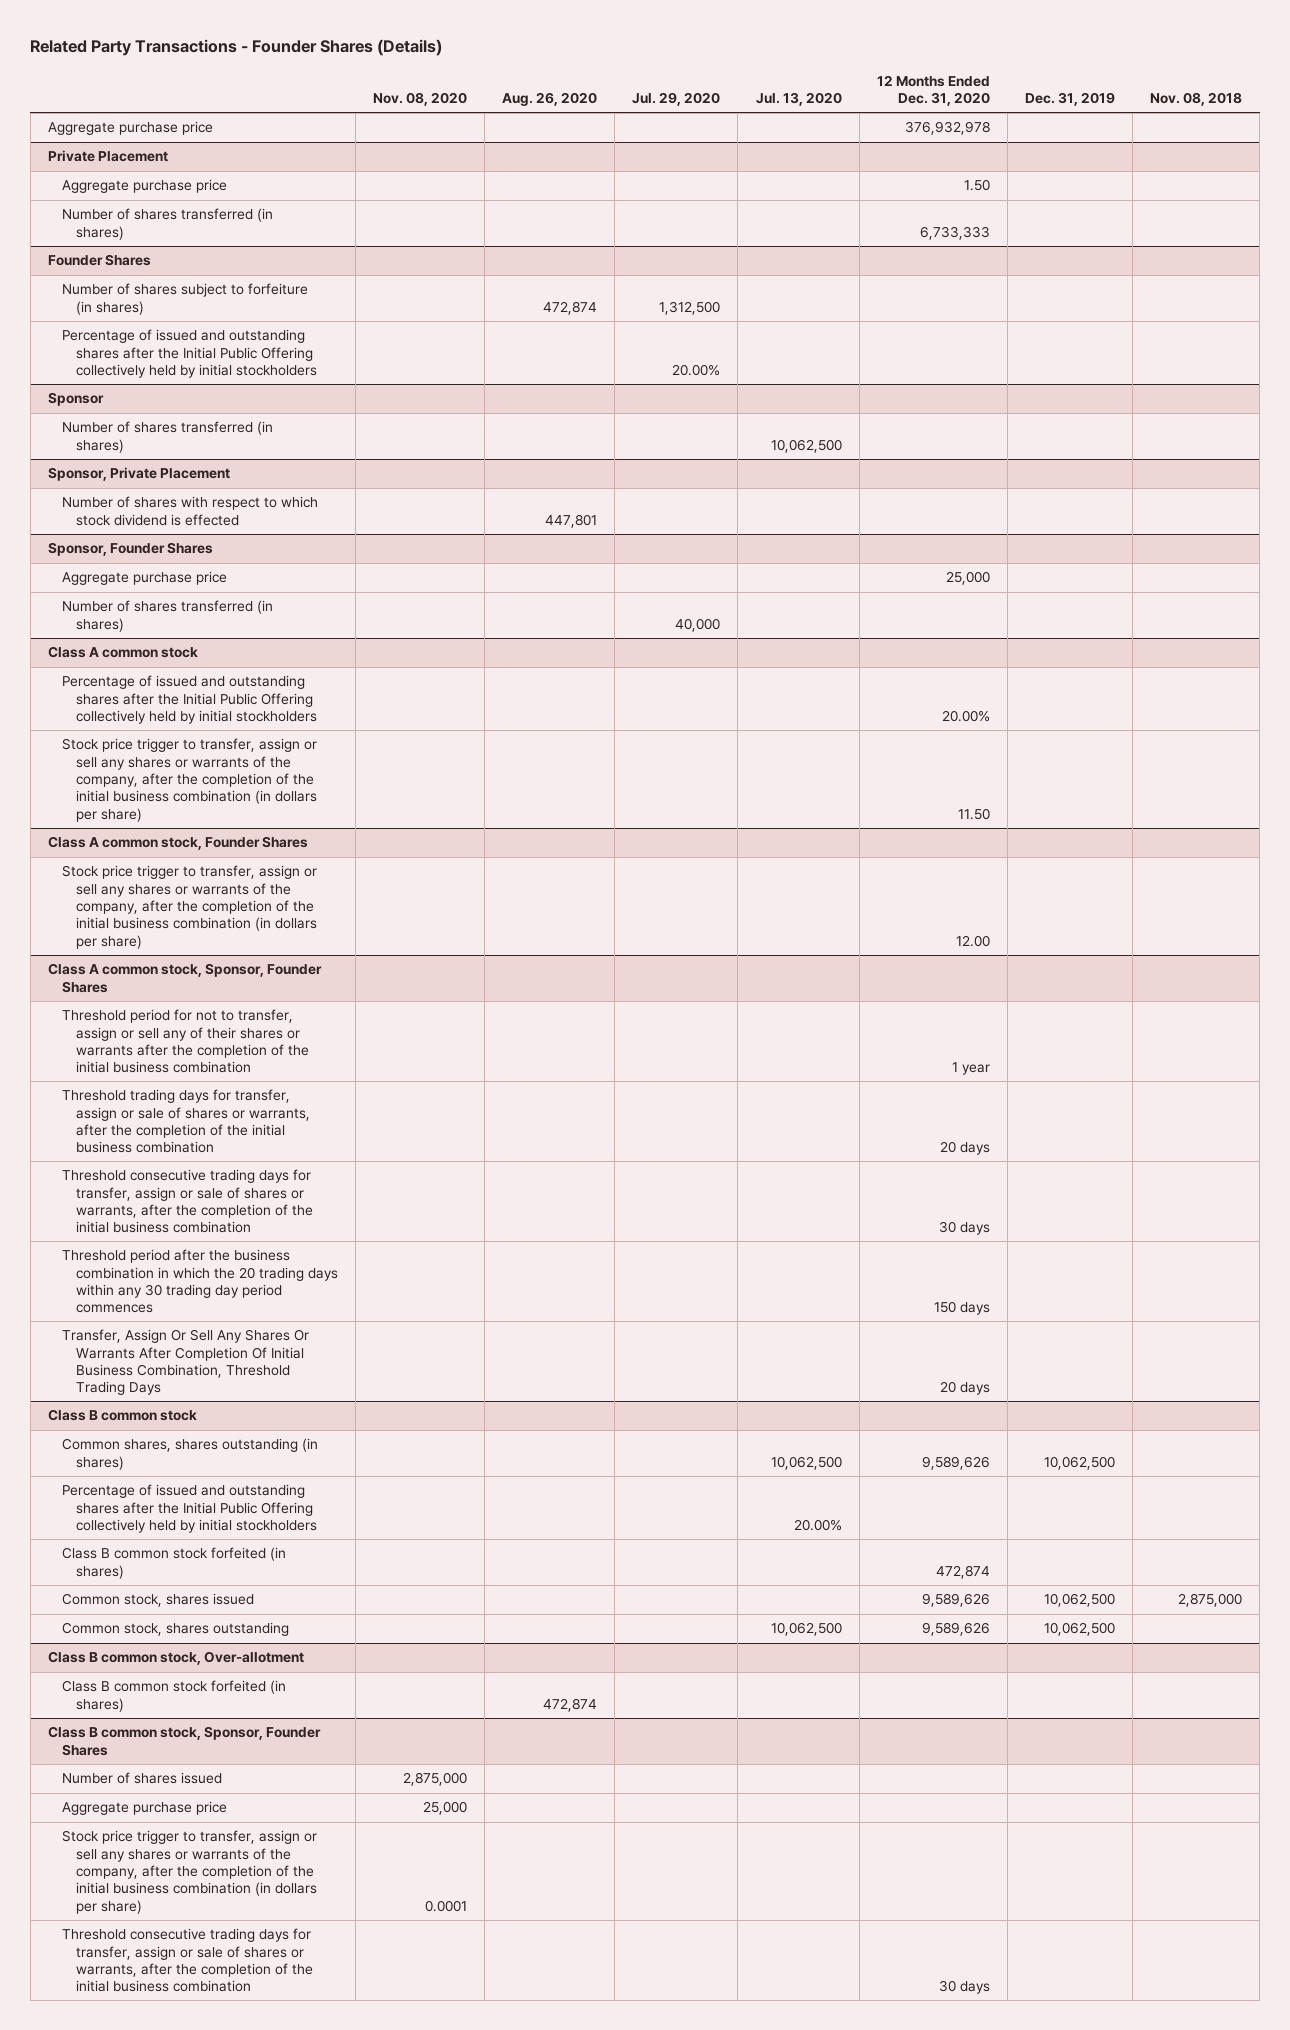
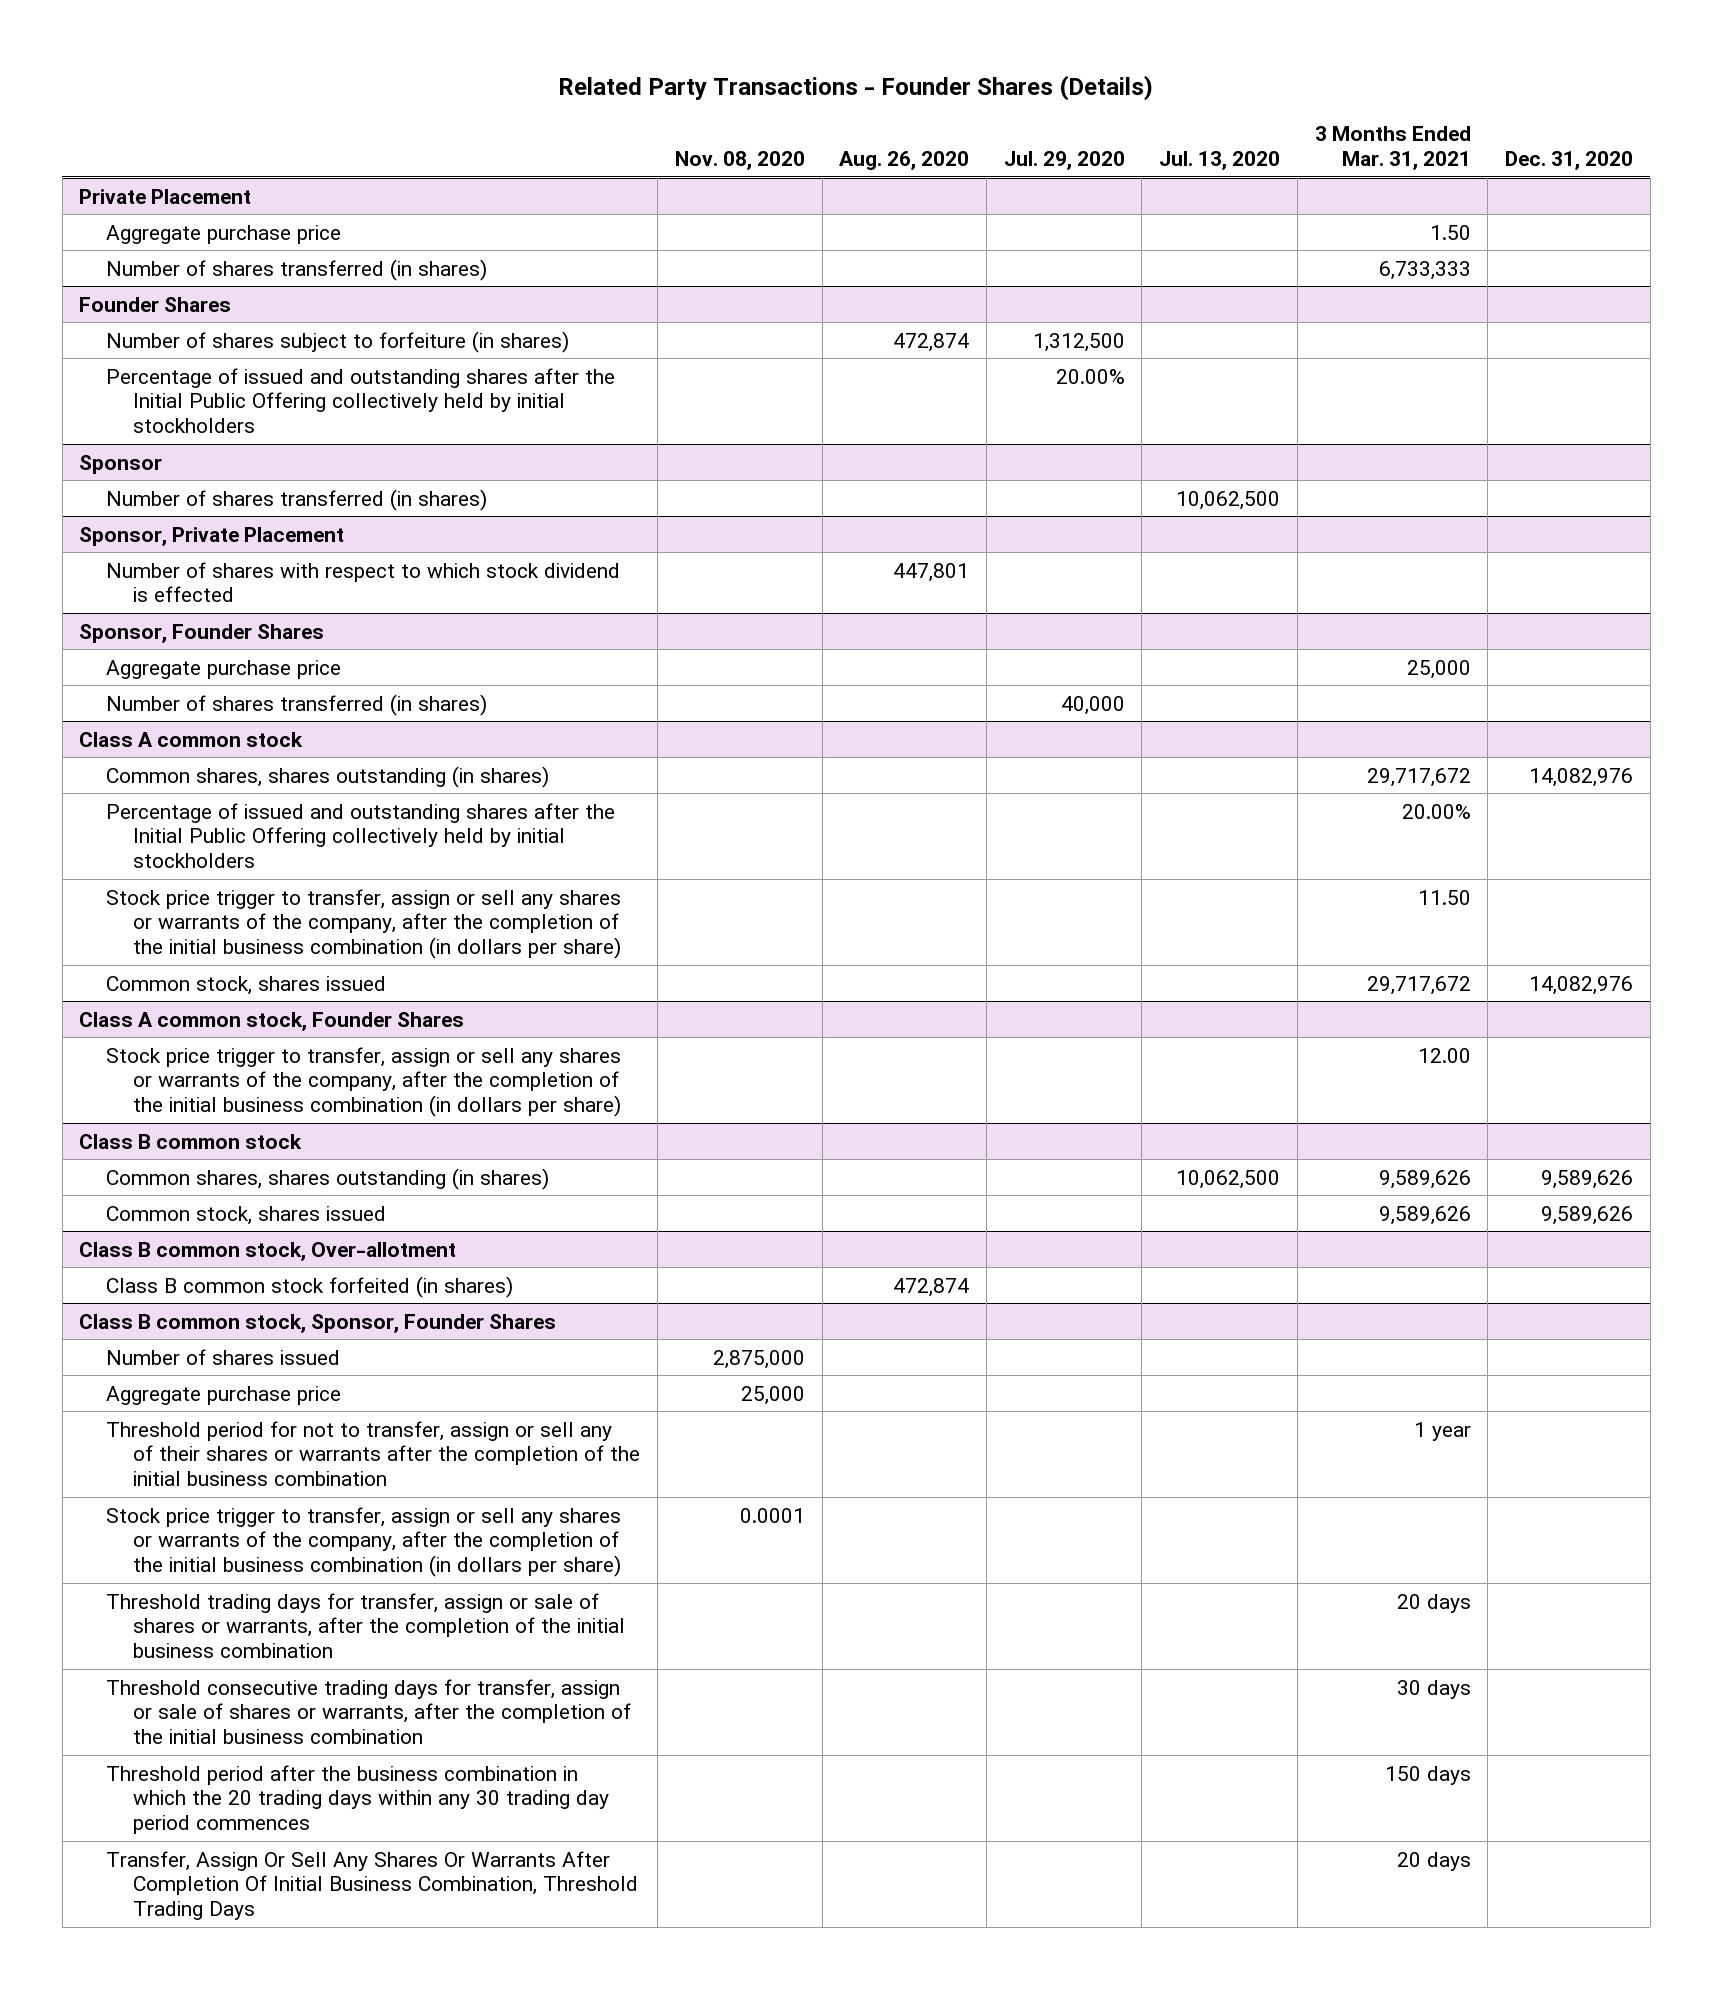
[876,74,990,106] 12 Months Ended Dec. 31, 2020 -> none
[1024,91,1115,106] Dec. 31, 2019 -> none
[1150,91,1243,106] Nov. 08, 2018 -> none
none -> [1314,126,1471,171] 3 Months Ended Mar. 31, 2021
none -> [1505,151,1634,171] Dec. 31, 2020
[47,121,213,136] Aggregate purchase price -> none
none -> [106,765,550,788] Common shares, shares outstanding (in shares)
none -> [106,975,387,995] Common stock, shares issued
[47,963,322,993] Class A common stock, Sponsor, Founder Shares -> none
[61,1009,309,1074] Threshold period for not to transfer, assign or sell any of their shares or warrants after the completion of the initial business combination -> none
[61,1089,310,1154] Threshold trading days for transfer, assign or sale of shares or warrants, after the completion of the initial business combination -> none
[61,1169,313,1234] Threshold consecutive trading days for transfer, assign or sale of shares or warrants, after the completion of the initial business combination -> none
[61,1249,338,1314] Threshold period after the business combination in which the 20 trading days within any 30 trading day period commences -> none
[61,1329,309,1396] Transfer, Assign Or Sell Any Shares Or Warrants After Completion Of Initial Business Combination, Threshold Trading Days -> none
[61,1484,317,1533] Percentage of issued and outstanding shares after the Initial Public Offering collectively held by initial stockholders -> none
[61,1547,286,1579] Class B common stock forfeited (in shares) -> none
[61,1622,289,1637] Common stock, shares outstanding -> none
none -> [106,1420,641,1487] Threshold period for not to transfer, assign or sell any of their shares or warrants after the completion of the initial business combination
none -> [106,1592,626,1659] Threshold trading days for transfer, assign or sale of shares or warrants, after the completion of the initial business combination
none -> [106,1764,610,1835] Threshold period after the business combination in which the 20 trading days within any 30 trading day period commences
none -> [106,1850,639,1921] Transfer, Assign Or Sell Any Shares Or Warrants After Completion Of Initial Business Combination, Threshold Trading Days

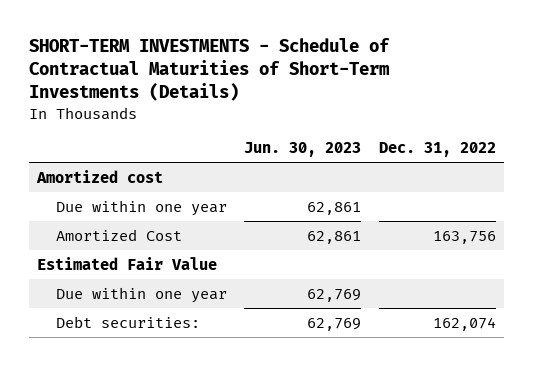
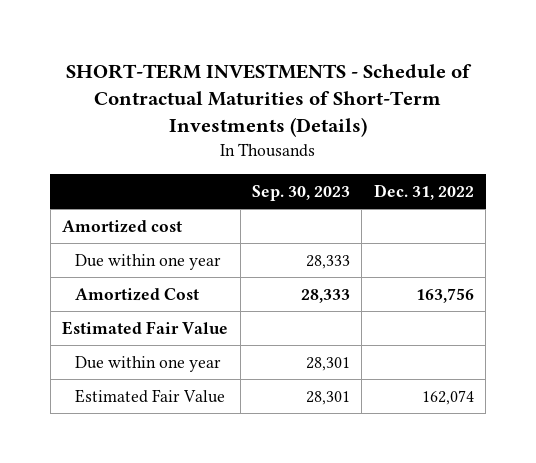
[244,142,362,158] Jun. 30, 2023 -> none
none -> [251,184,350,201] Sep. 30, 2023
[55,315,200,328] Debt securities: -> [75,388,226,403] Estimated Fair Value

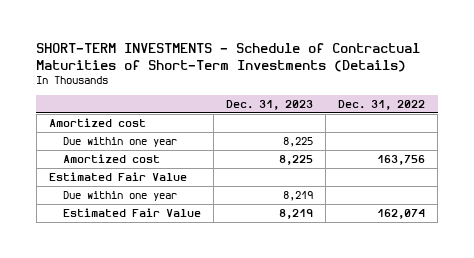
[251,184,350,201] Sep. 30, 2023 -> none
none -> [226,99,314,110] Dec. 31, 2023
[75,287,200,301] Amortized Cost -> [63,154,161,164] Amortized cost

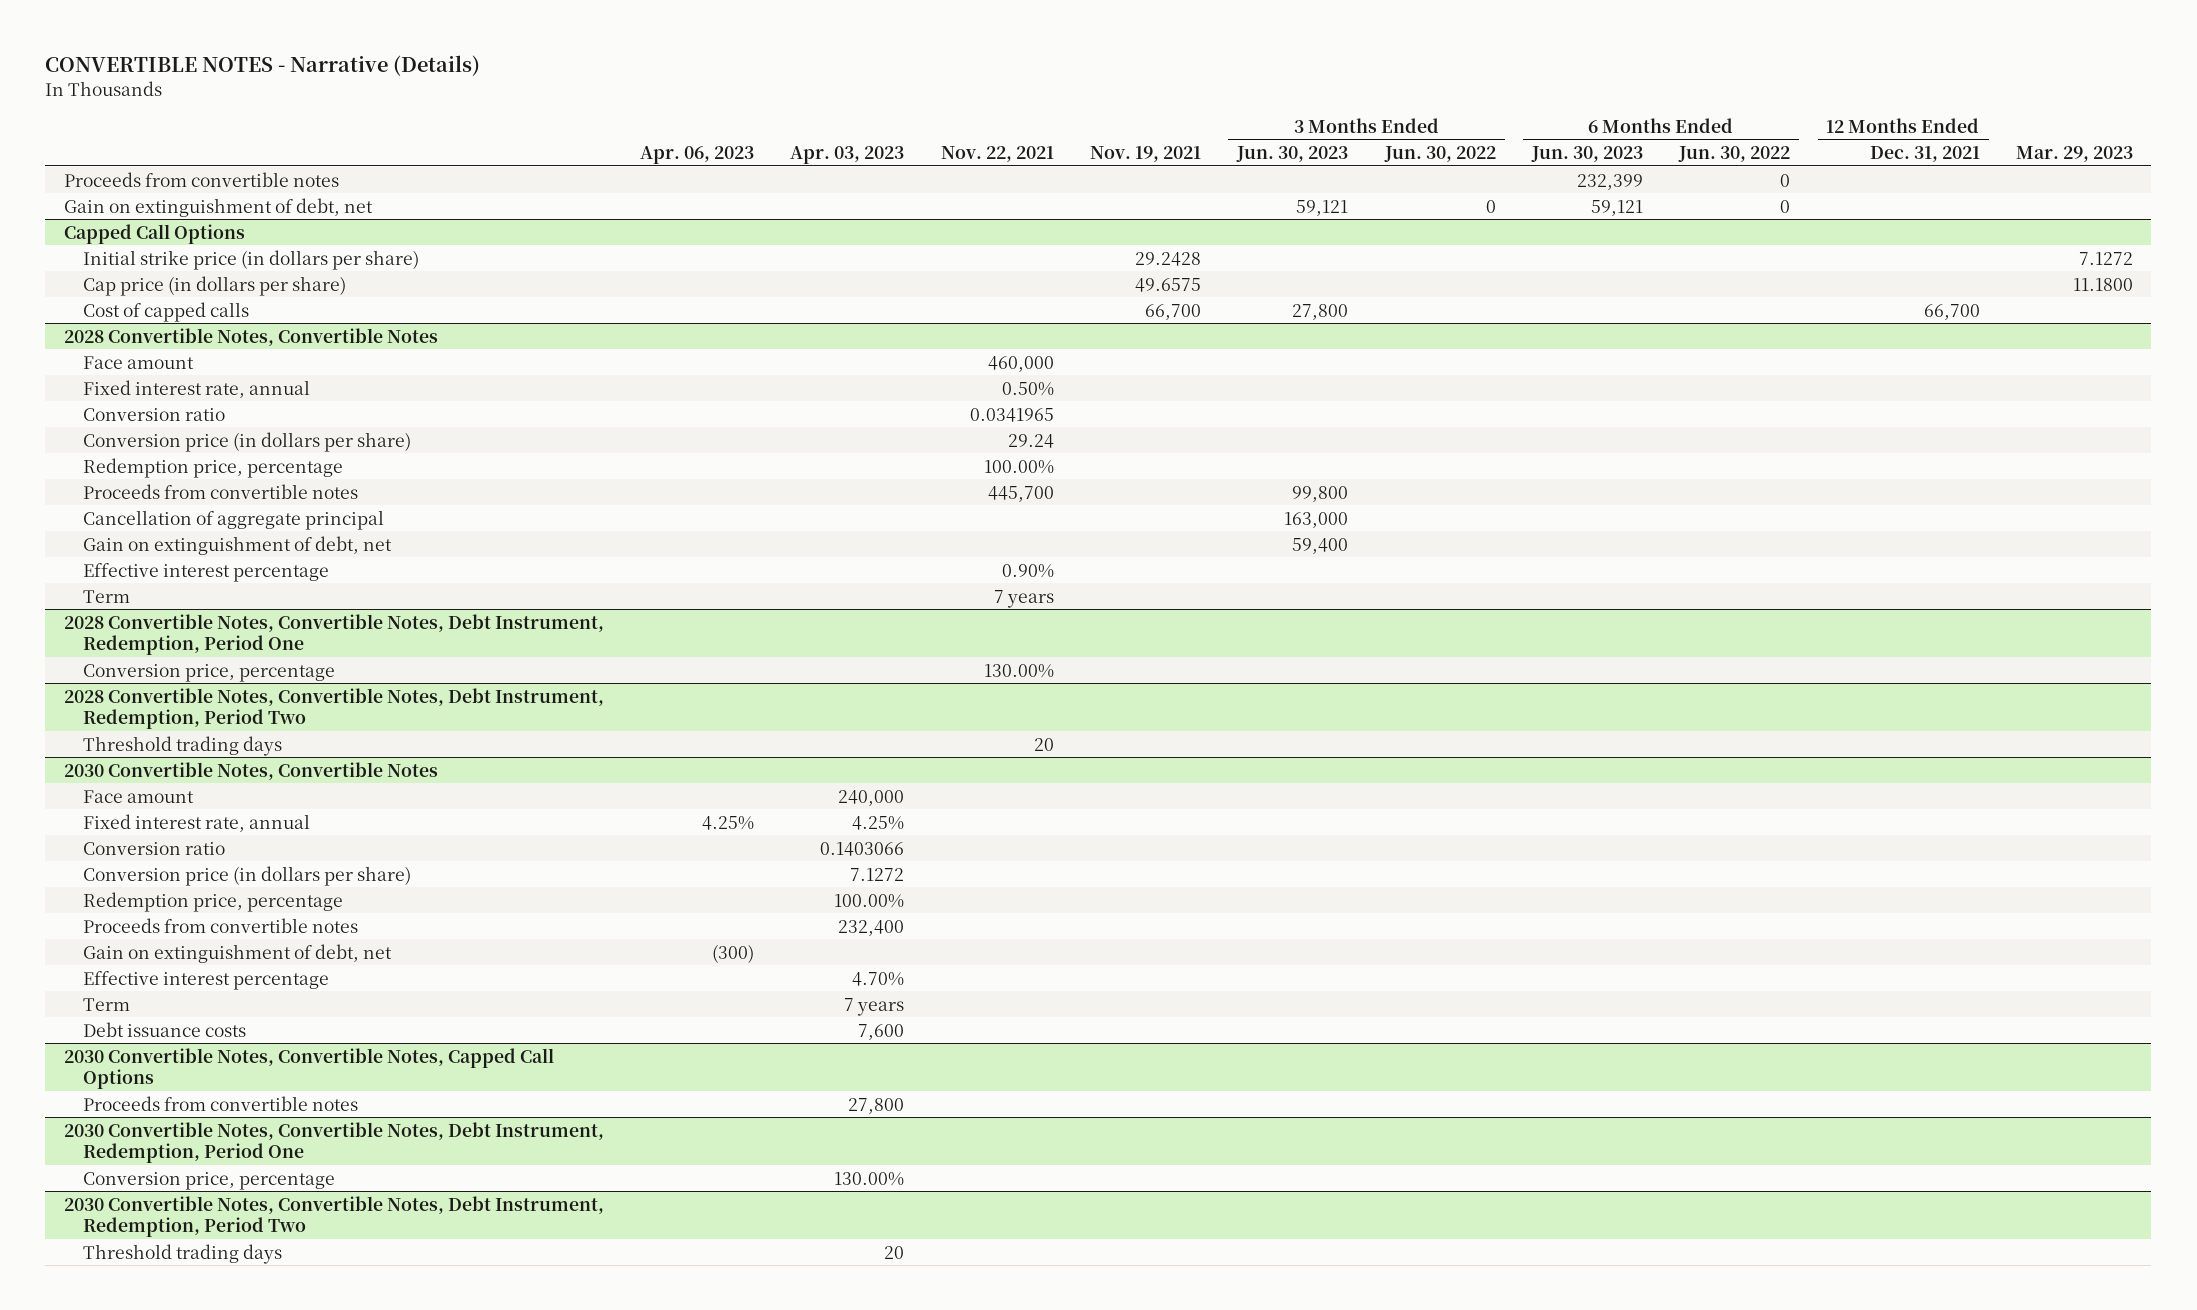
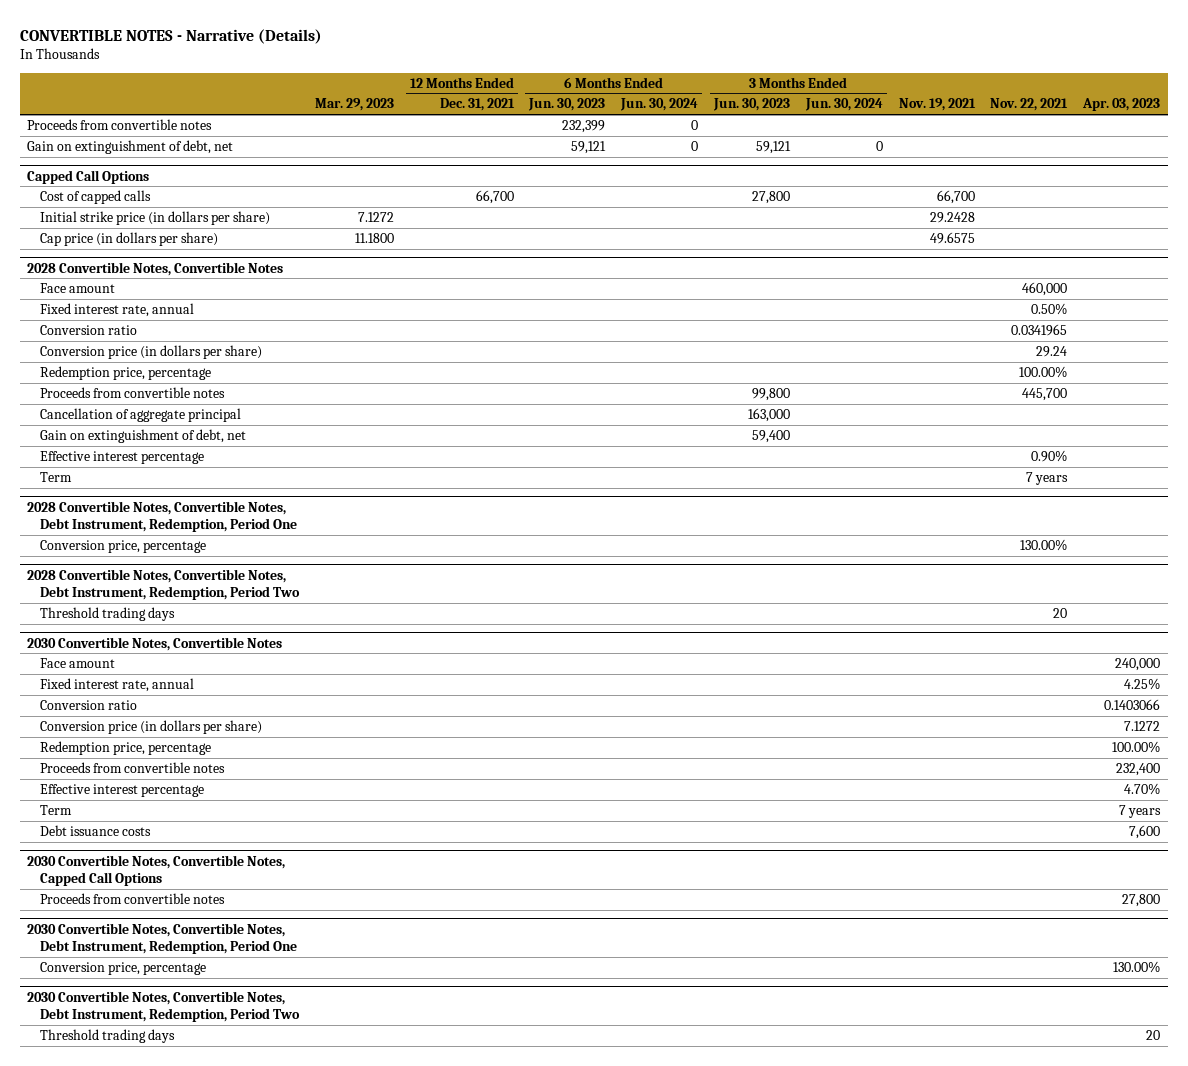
[639,146,754,165] Apr. 06, 2023 -> none
[1383,146,1496,163] Jun. 30, 2022 -> none
[1678,146,1791,163] Jun. 30, 2022 -> none
none -> [620,98,699,112] Jun. 30, 2024
none -> [804,98,883,112] Jun. 30, 2024
[82,301,249,322] Cost of capped calls -> [40,190,152,205] Cost of capped calls
[82,943,392,963] Gain on extinguishment of debt, net -> none

